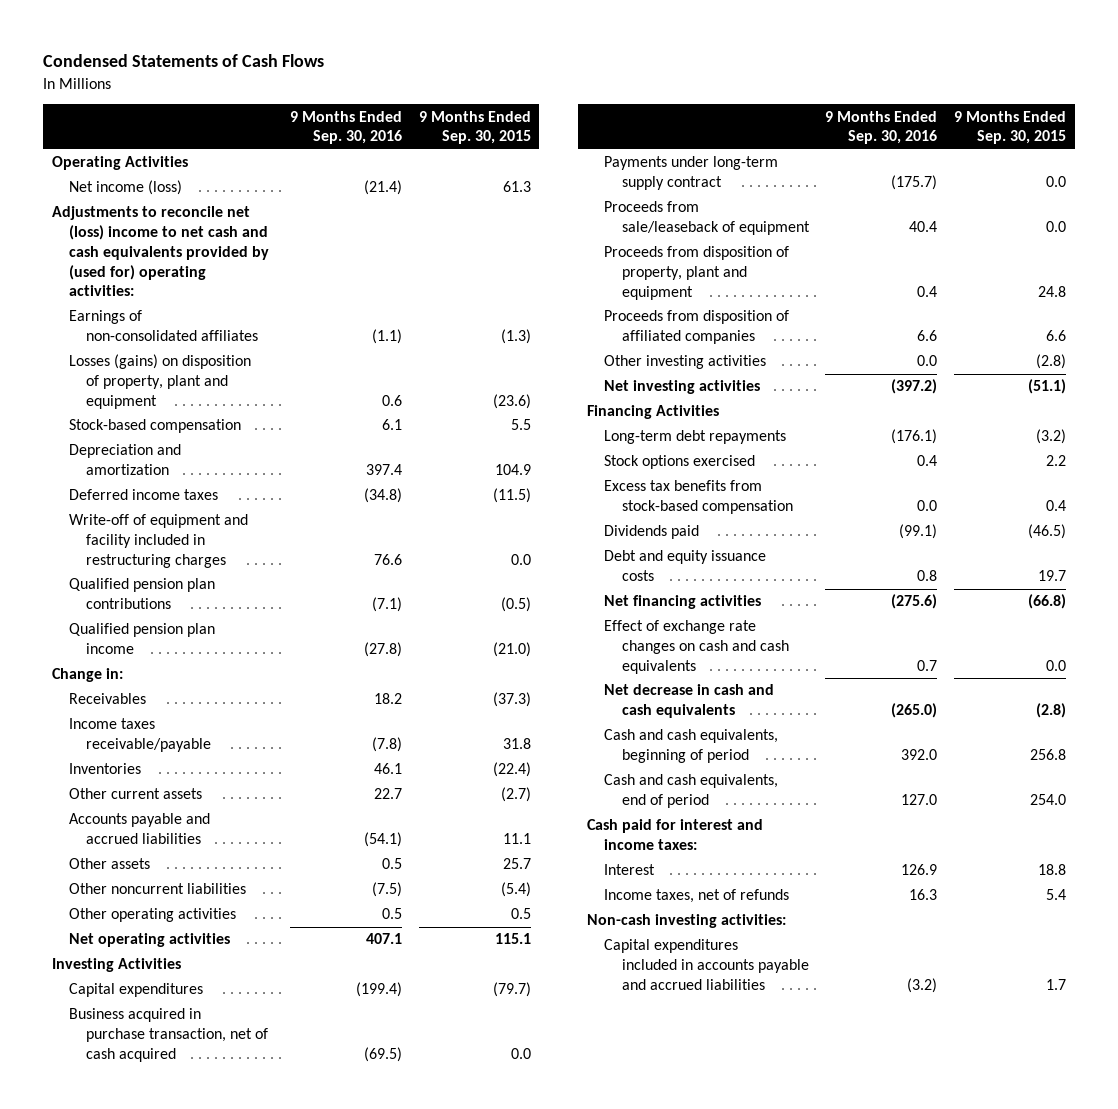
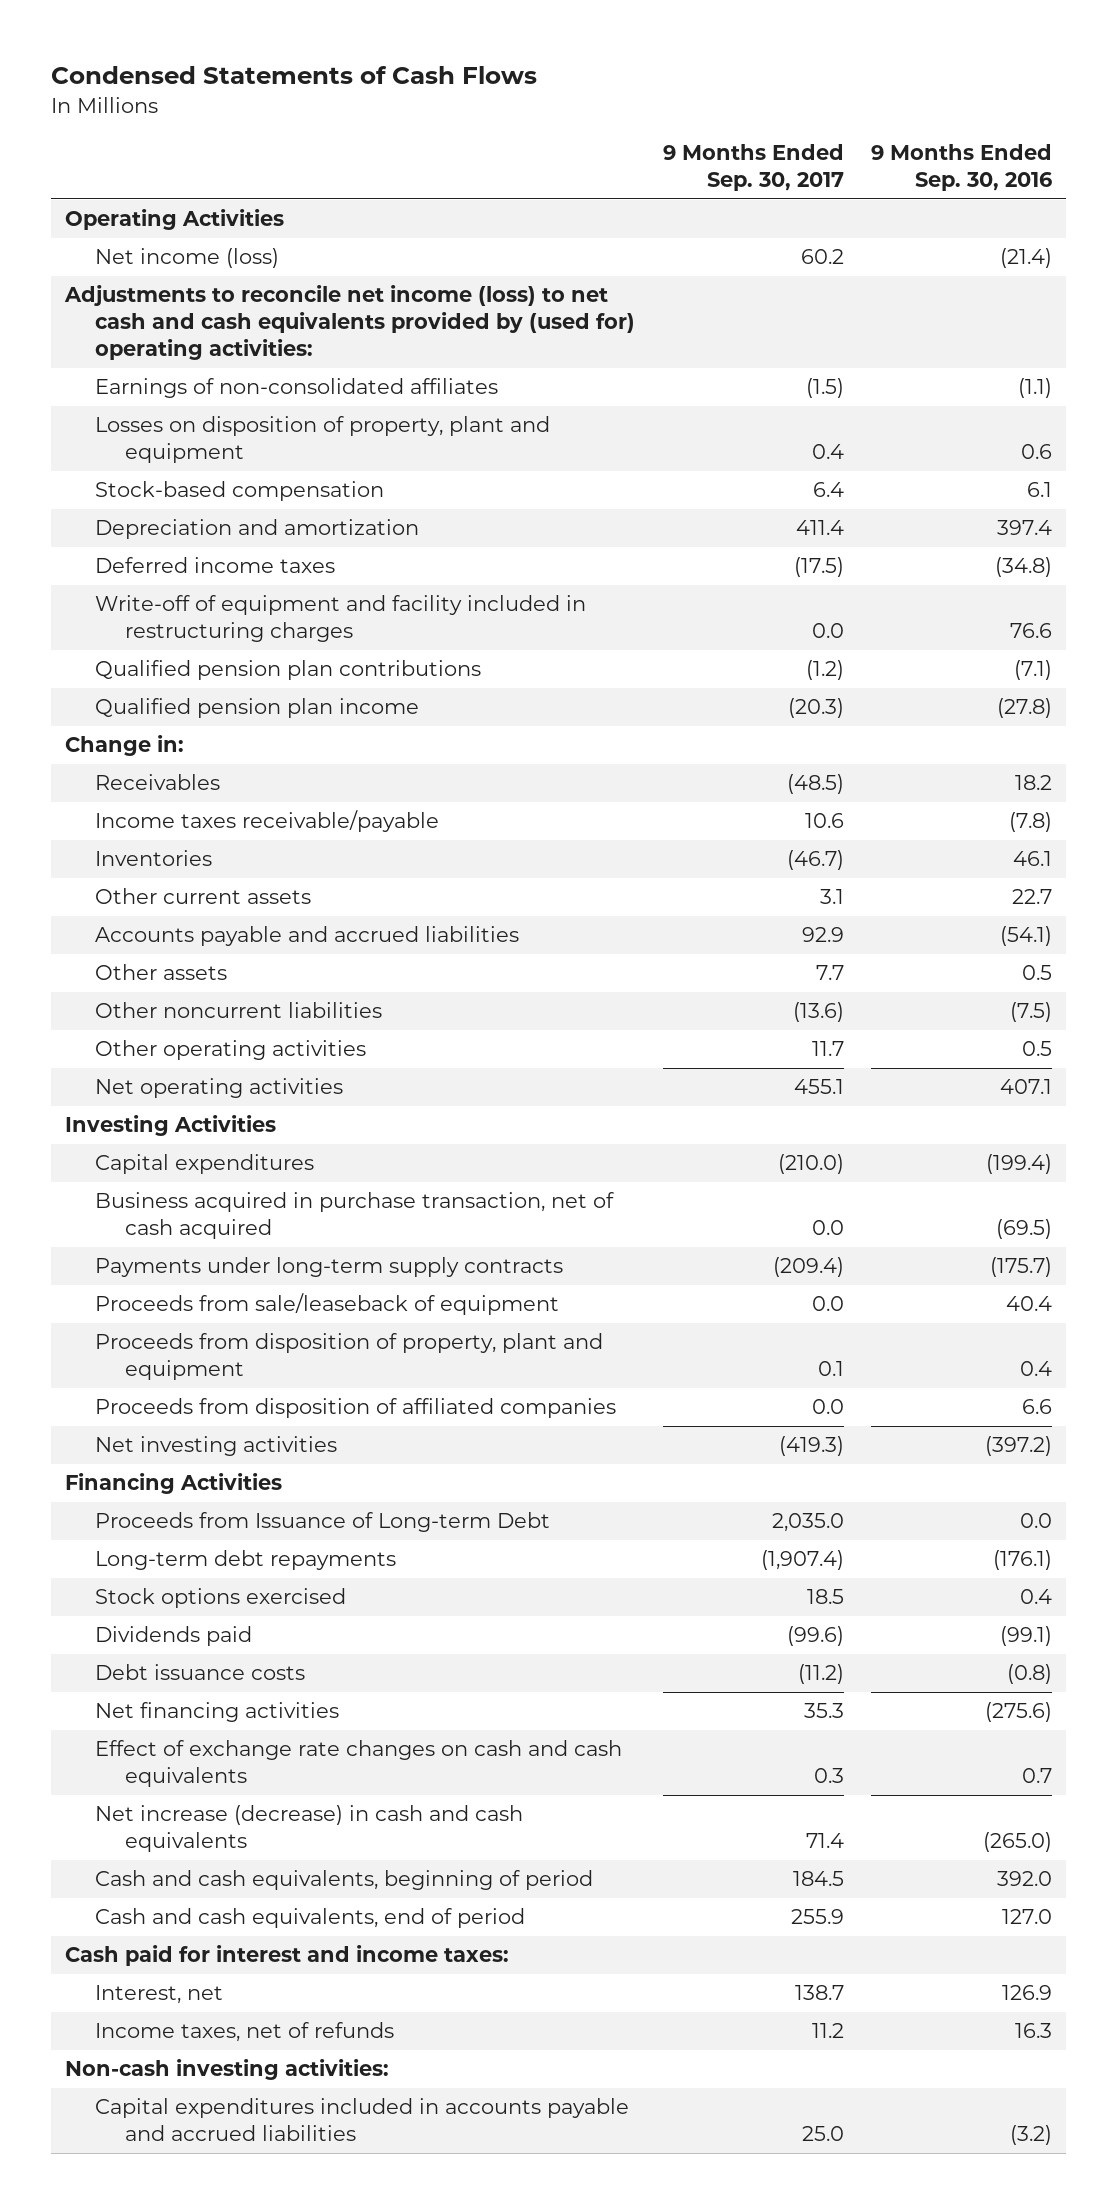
[418,110,531,145] 9 Months Ended Sep. 30, 2015 -> none
none -> [662,144,844,192] 9 Months Ended Sep. 30, 2017
[51,206,269,297] Adjustments to reconcile net (loss) income to net cash and cash equivalents provided by (used for) operating activities: -> [63,285,636,360] Adjustments to reconcile net income (loss) to net cash and cash equivalents provided by (used for) operating activities:
[68,354,251,409] Losses (gains) on disposition of property, plant and equipment -> [95,416,551,464] Losses on disposition of property, plant and equipment
[604,156,779,191] Payments under long-term supply contract -> [95,1257,564,1278] Payments under long-term supply contracts
[604,355,767,370] Other investing activities -> none
none -> [95,1512,551,1533] Proceeds from Issuance of Long-term Debt
[604,480,793,515] Excess tax benefits from stock-based compensation -> none
[604,550,767,582] Debt and equity issuance costs -> [95,1664,306,1681] Debt issuance costs
[917,570,938,582] 0.8 -> [1006,1664,1052,1685] (0.8)
[604,684,775,719] Net decrease in cash and cash equivalents -> [95,1805,524,1853] Net increase (decrease) in cash and cash equivalents
[604,864,656,876] Interest -> [95,1985,224,2005] Interest, net

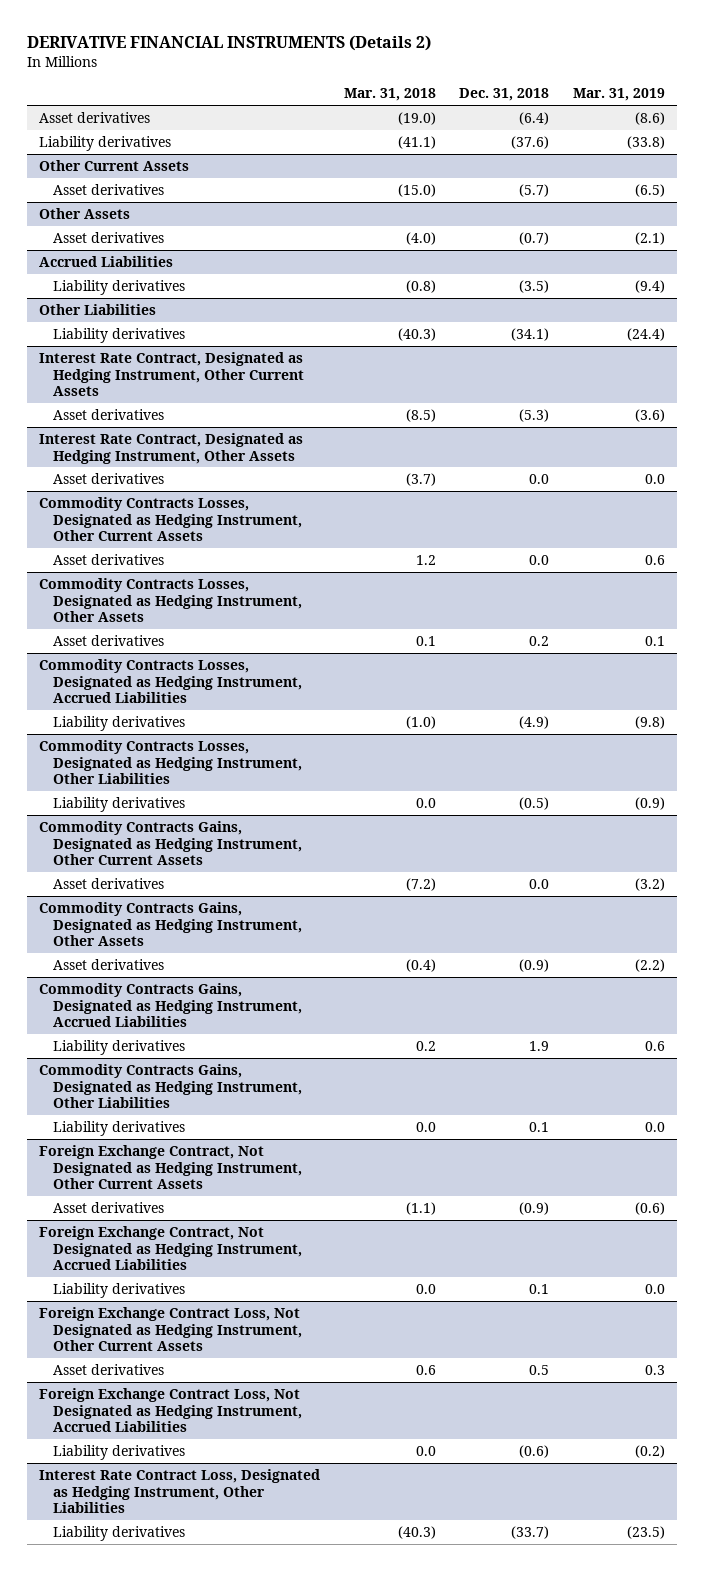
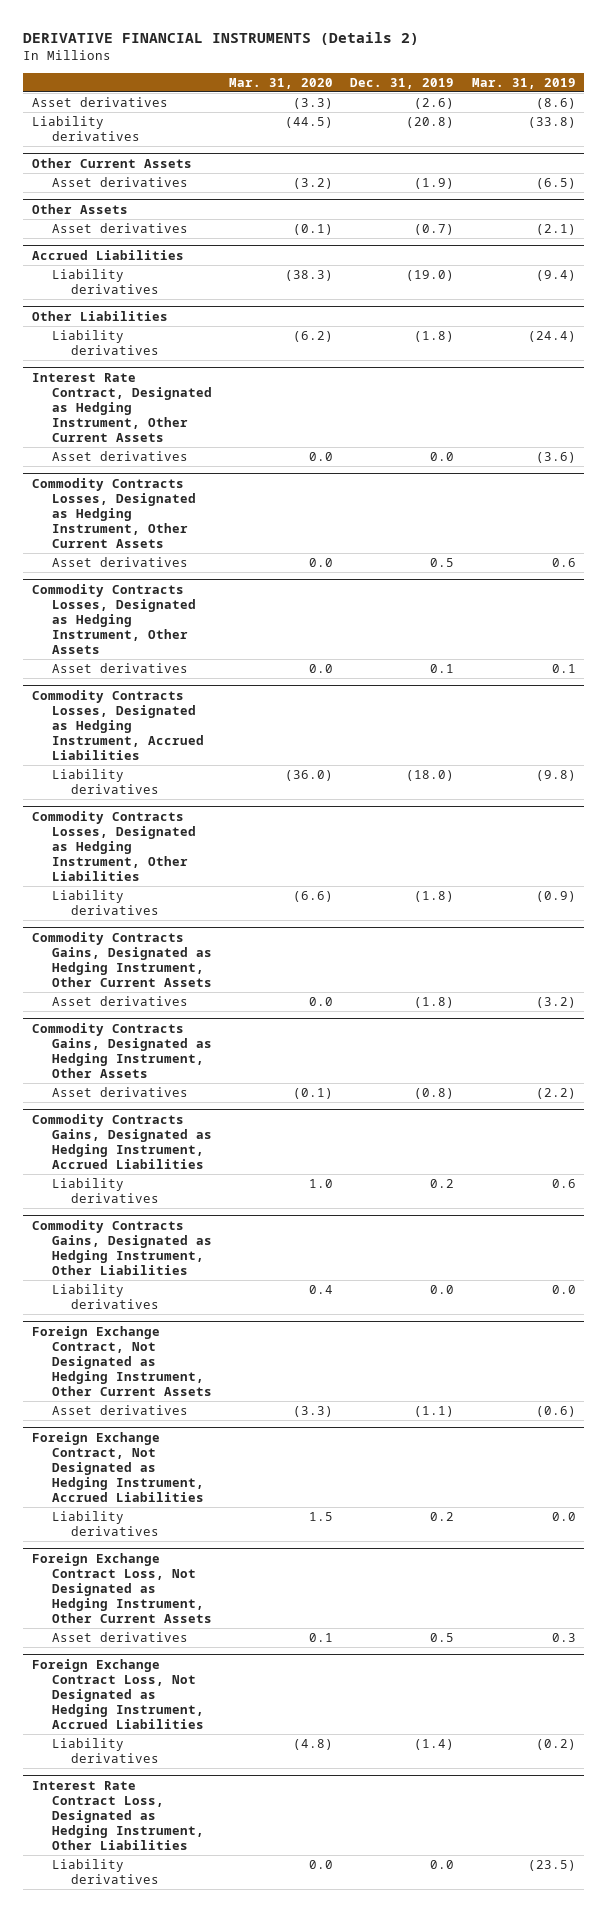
[343,88,436,102] Mar. 31, 2018 -> none
[459,88,550,102] Dec. 31, 2018 -> none
none -> [228,77,333,89] Mar. 31, 2020
none -> [350,77,455,89] Dec. 31, 2019
[38,432,303,464] Interest Rate Contract, Designated as Hedging Instrument, Other Assets -> none
[53,472,165,484] Asset derivatives -> none

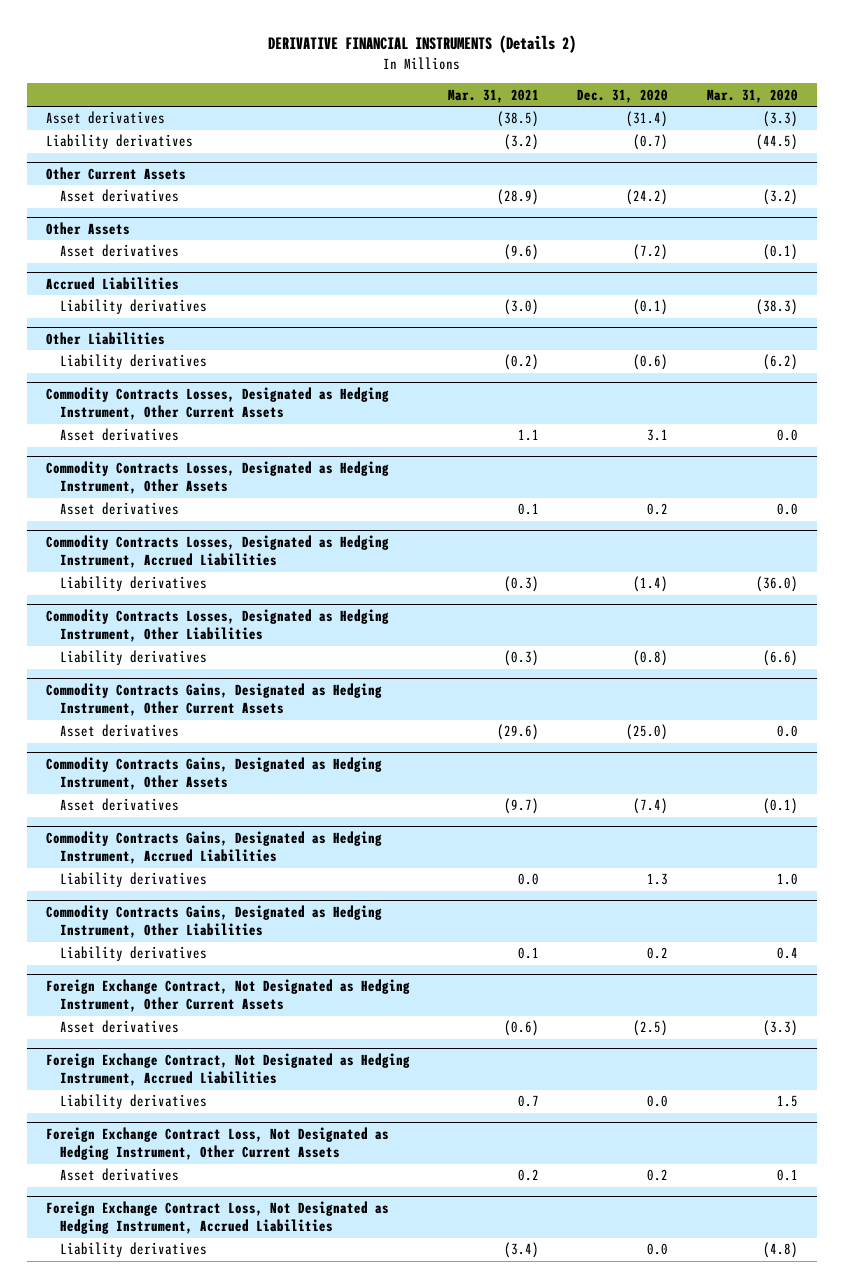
[350,77,455,89] Dec. 31, 2019 -> none
[471,77,576,89] Mar. 31, 2019 -> none
none -> [448,88,540,103] Mar. 31, 2021
none -> [577,88,669,103] Dec. 31, 2020
[31,372,212,442] Interest Rate Contract, Designated as Hedging Instrument, Other Current Assets -> none
[51,451,188,462] Asset derivatives -> none
[31,1780,204,1850] Interest Rate Contract Loss, Designated as Hedging Instrument, Other Liabilities -> none
[51,1859,160,1885] Liability derivatives -> none

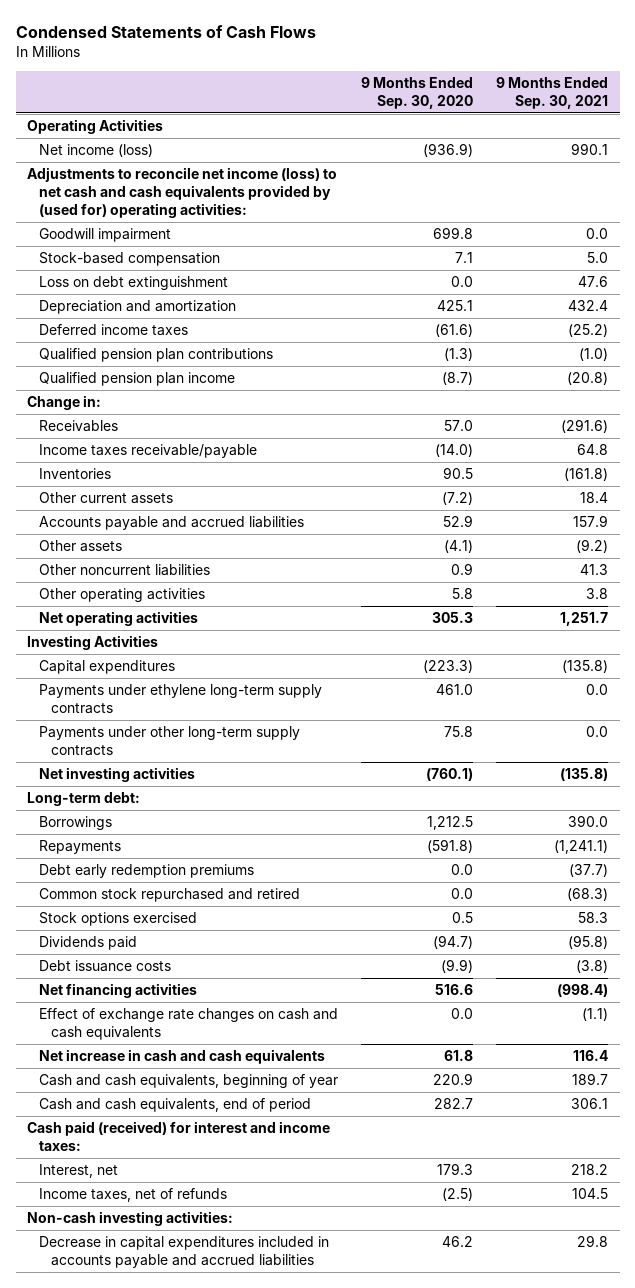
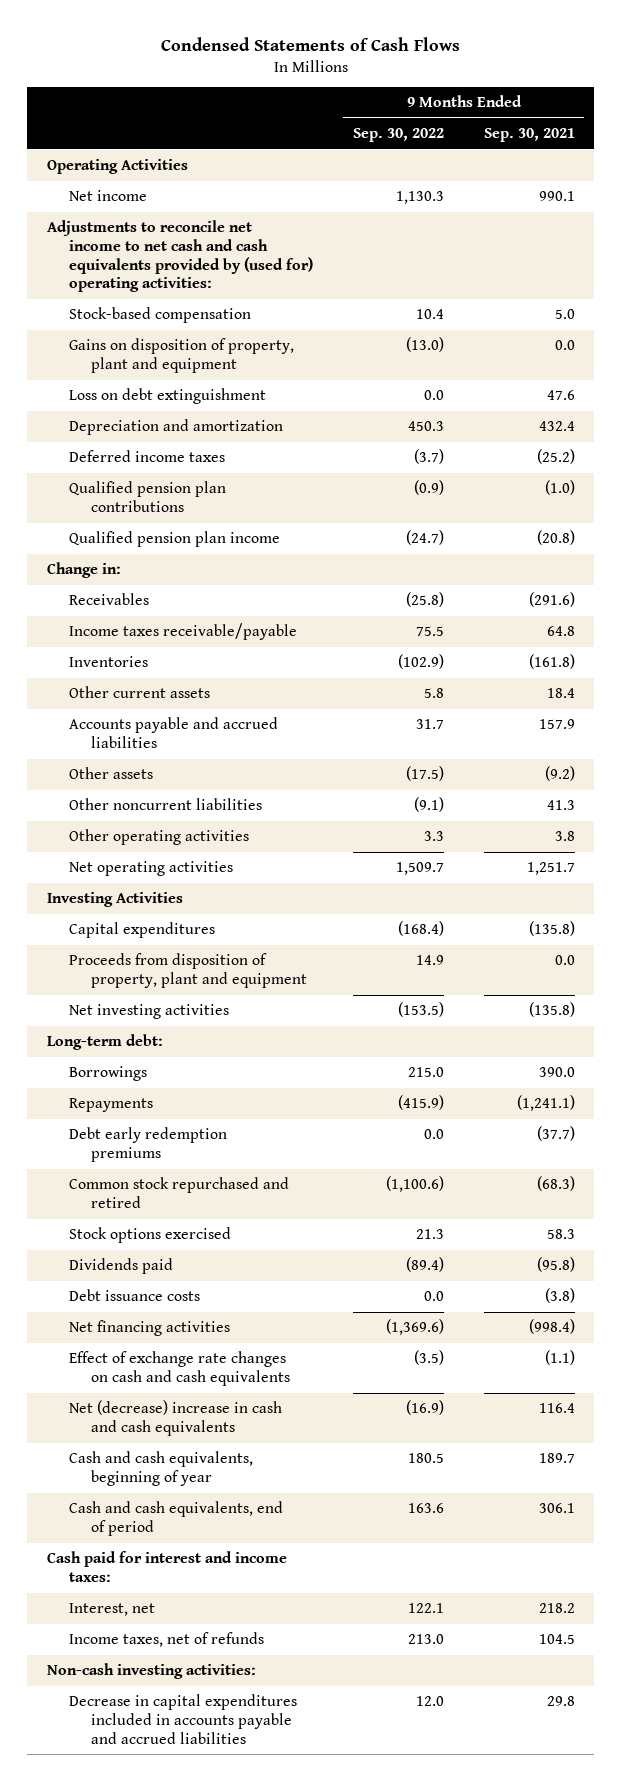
[361,76,474,109] 9 Months Ended Sep. 30, 2020 -> none
none -> [352,128,444,143] Sep. 30, 2022
[38,228,171,243] Goodwill impairment -> none
[38,144,153,158] Net income (loss) -> [69,190,148,202] Net income
[27,167,338,219] Adjustments to reconcile net income (loss) to net cash and cash equivalents provided by (used for) operating activities: -> [46,220,314,293] Adjustments to reconcile net income to net cash and cash equivalents provided by (used for) operating activities:
none -> [69,338,295,373] Gains on disposition of property, plant and equipment
[38,684,322,715] Payments under ethylene long-term supply contracts -> none
[38,726,300,757] Payments under other long-term supply contracts -> none
none -> [69,953,308,988] Proceeds from disposition of property, plant and equipment
[38,1049,325,1065] Net increase in cash and cash equivalents -> [69,1400,283,1436] Net (decrease) increase in cash and cash equivalents
[27,1121,331,1152] Cash paid (received) for interest and income taxes: -> [46,1551,287,1582] Cash paid for interest and income taxes:

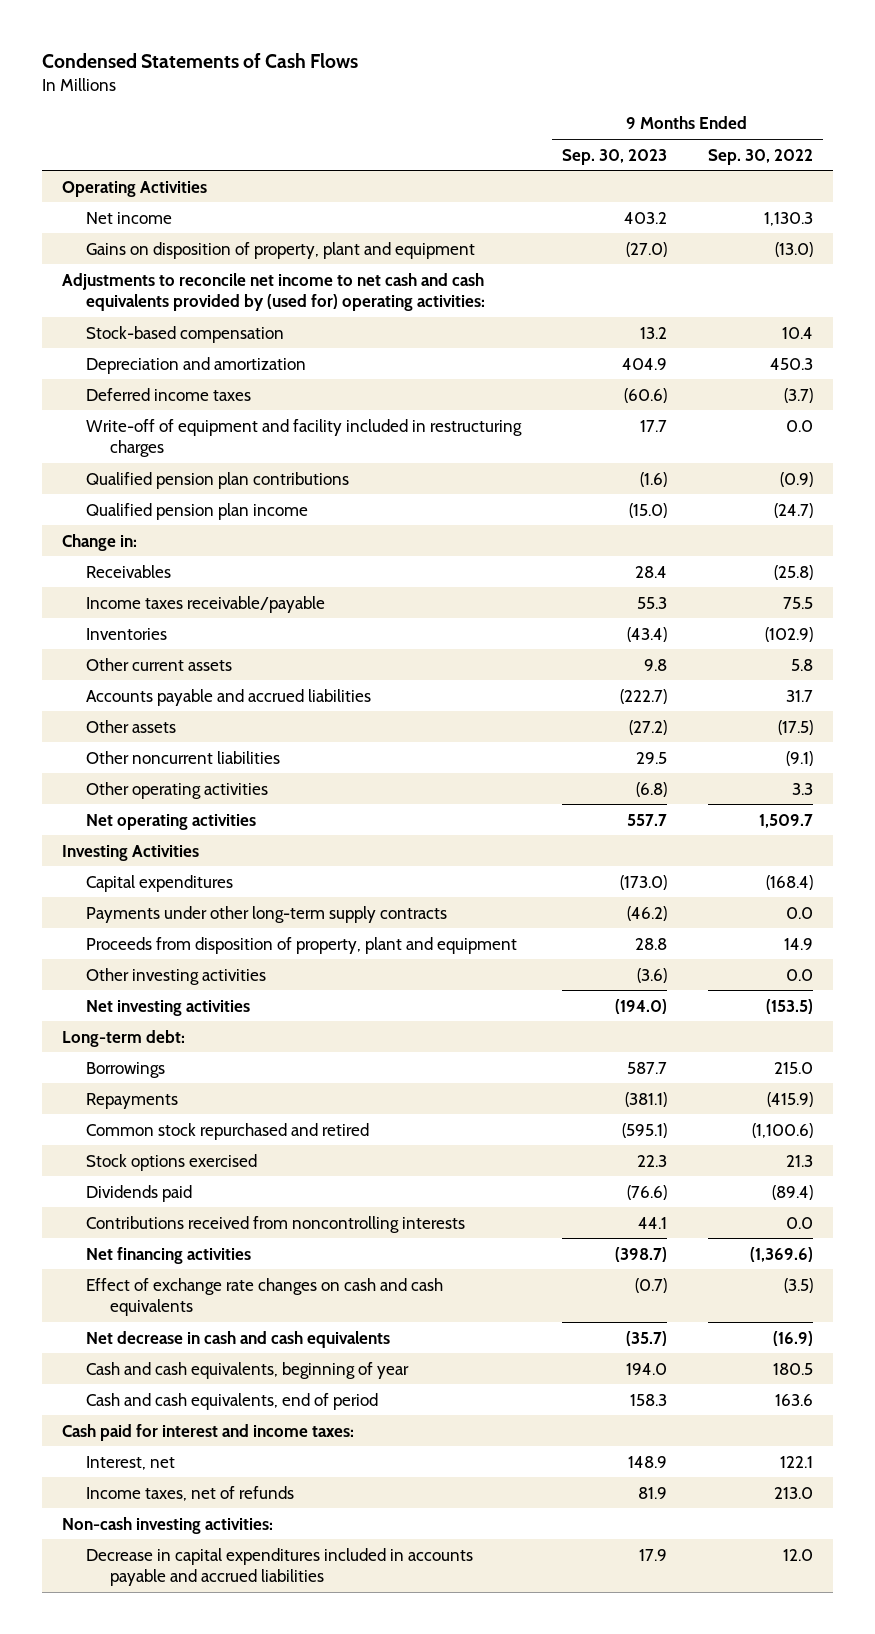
[483,128,575,143] Sep. 30, 2021 -> none
none -> [561,148,667,165] Sep. 30, 2023
[69,338,295,373] Gains on disposition of property, plant and equipment -> [86,241,476,259] Gains on disposition of property, plant and equipment
[69,388,267,405] Loss on debt extinguishment -> none
none -> [86,418,523,458] Write-off of equipment and facility included in restructuring charges
none -> [86,905,448,923] Payments under other long-term supply contracts
none -> [86,967,267,985] Other investing activities
[69,1127,228,1162] Debt early redemption premiums -> none
[69,1289,201,1302] Debt issuance costs -> none
none -> [86,1215,466,1233] Contributions received from noncontrolling interests
[69,1400,283,1436] Net (decrease) increase in cash and cash equivalents -> [86,1330,391,1348] Net decrease in cash and cash equivalents

